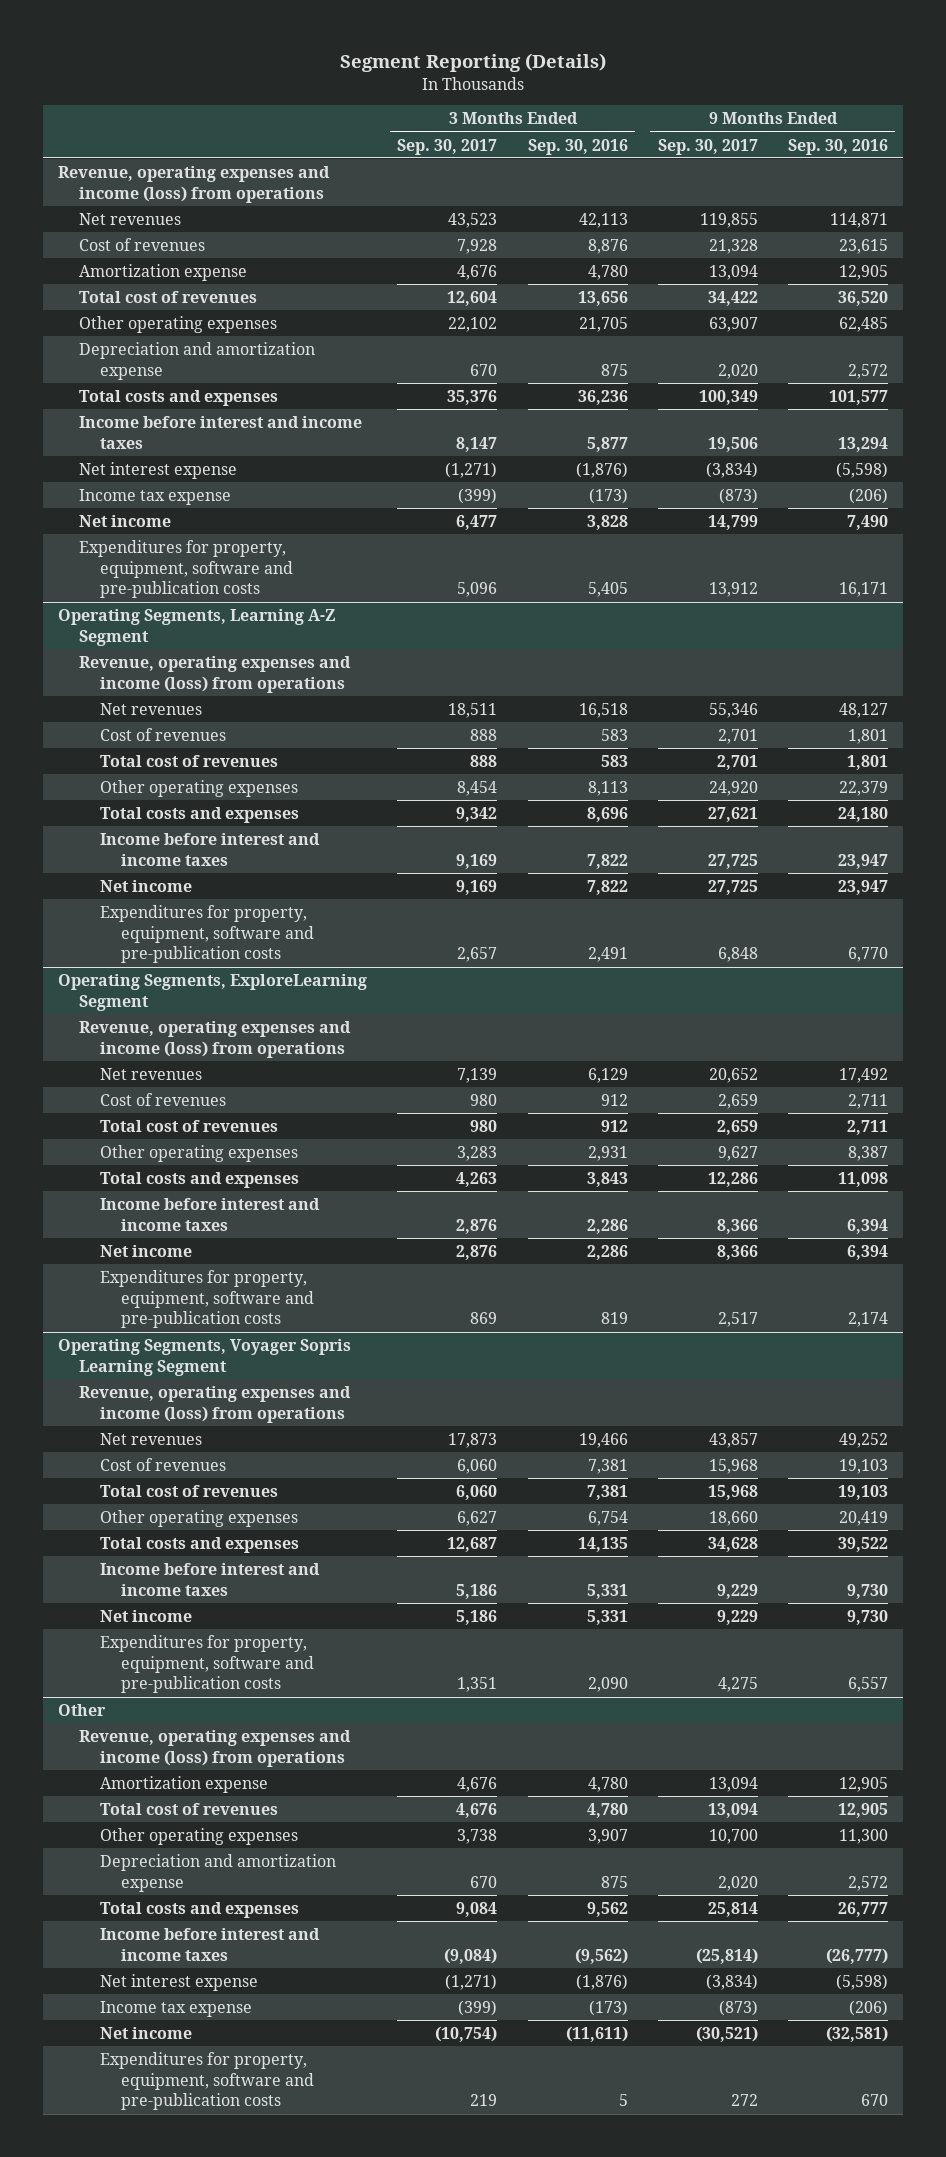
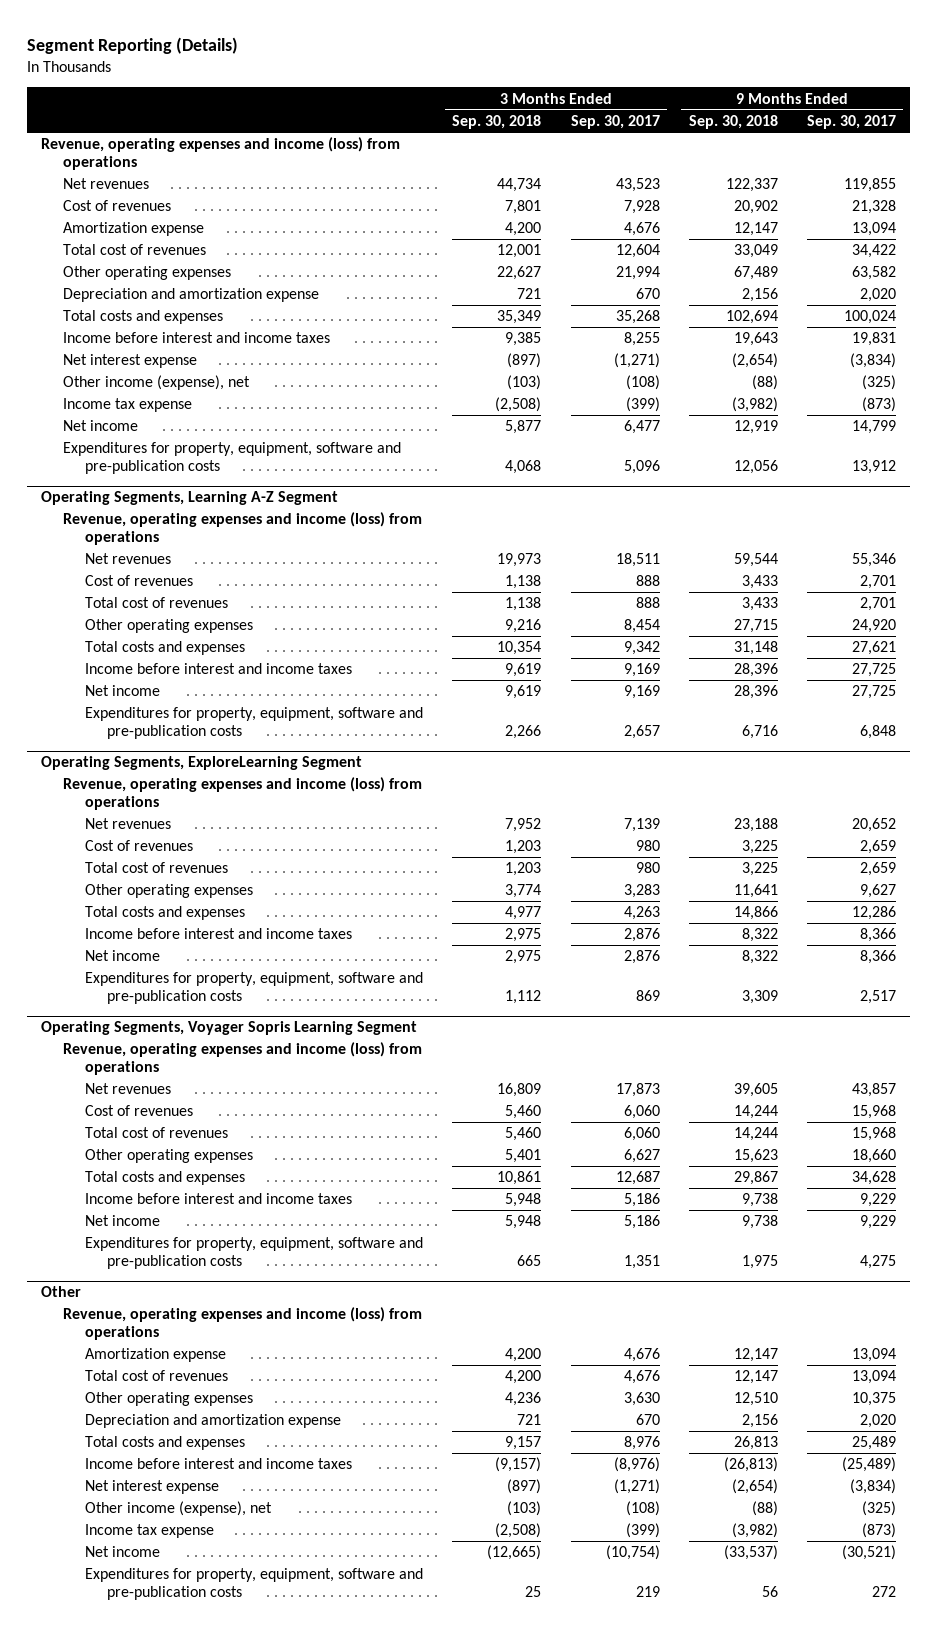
[527,138,628,155] Sep. 30, 2016 -> none
[787,138,888,155] Sep. 30, 2016 -> none
none -> [452,114,542,129] Sep. 30, 2018
none -> [688,114,778,129] Sep. 30, 2018
[448,316,498,332] 22,102 -> [615,266,660,281] 21,994
[708,316,758,332] 63,907 -> [851,266,896,281] 63,582
[447,389,498,405] 35,376 -> [615,310,660,325] 35,268
[698,389,758,405] 100,349 -> [843,310,896,325] 100,024
[456,436,498,452] 8,147 -> [623,332,660,347] 8,255
[707,436,758,452] 19,506 -> [851,332,896,347] 19,831
none -> [63,375,251,391] Other income (expense), net
[457,1828,498,1844] 3,738 -> [623,1392,660,1407] 3,630
[708,1828,758,1844] 10,700 -> [851,1392,896,1407] 10,375
[456,1901,498,1917] 9,084 -> [623,1436,660,1451] 8,976
[707,1901,758,1917] 25,814 -> [851,1436,896,1451] 25,489
[444,1947,498,1964] (9,084) -> [613,1457,660,1473] (8,976)
[695,1947,758,1964] (25,814) -> [841,1457,896,1473] (25,489)
none -> [85,1501,273,1517] Other income (expense), net

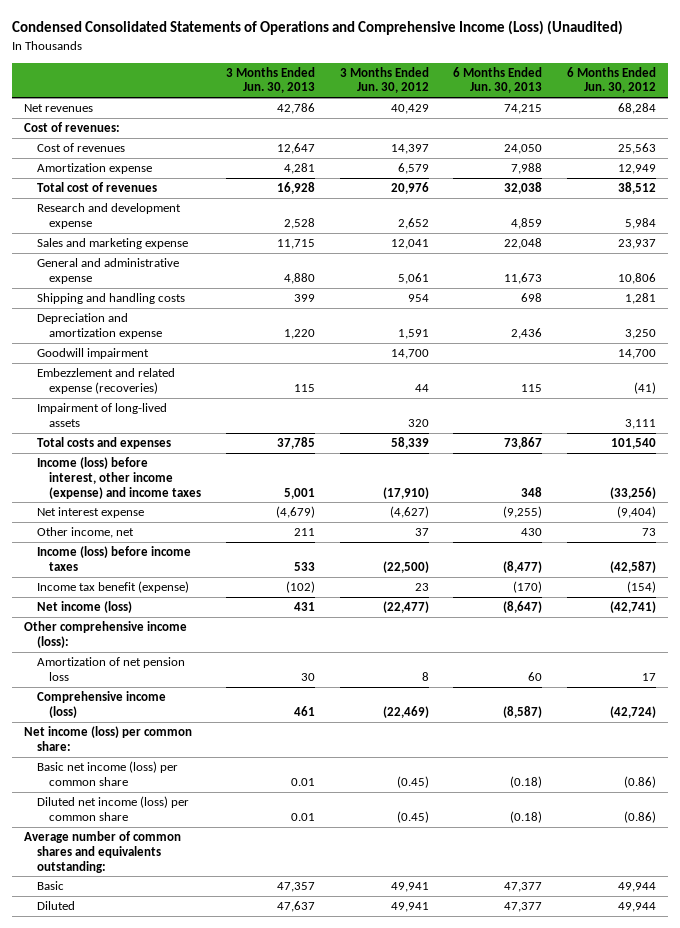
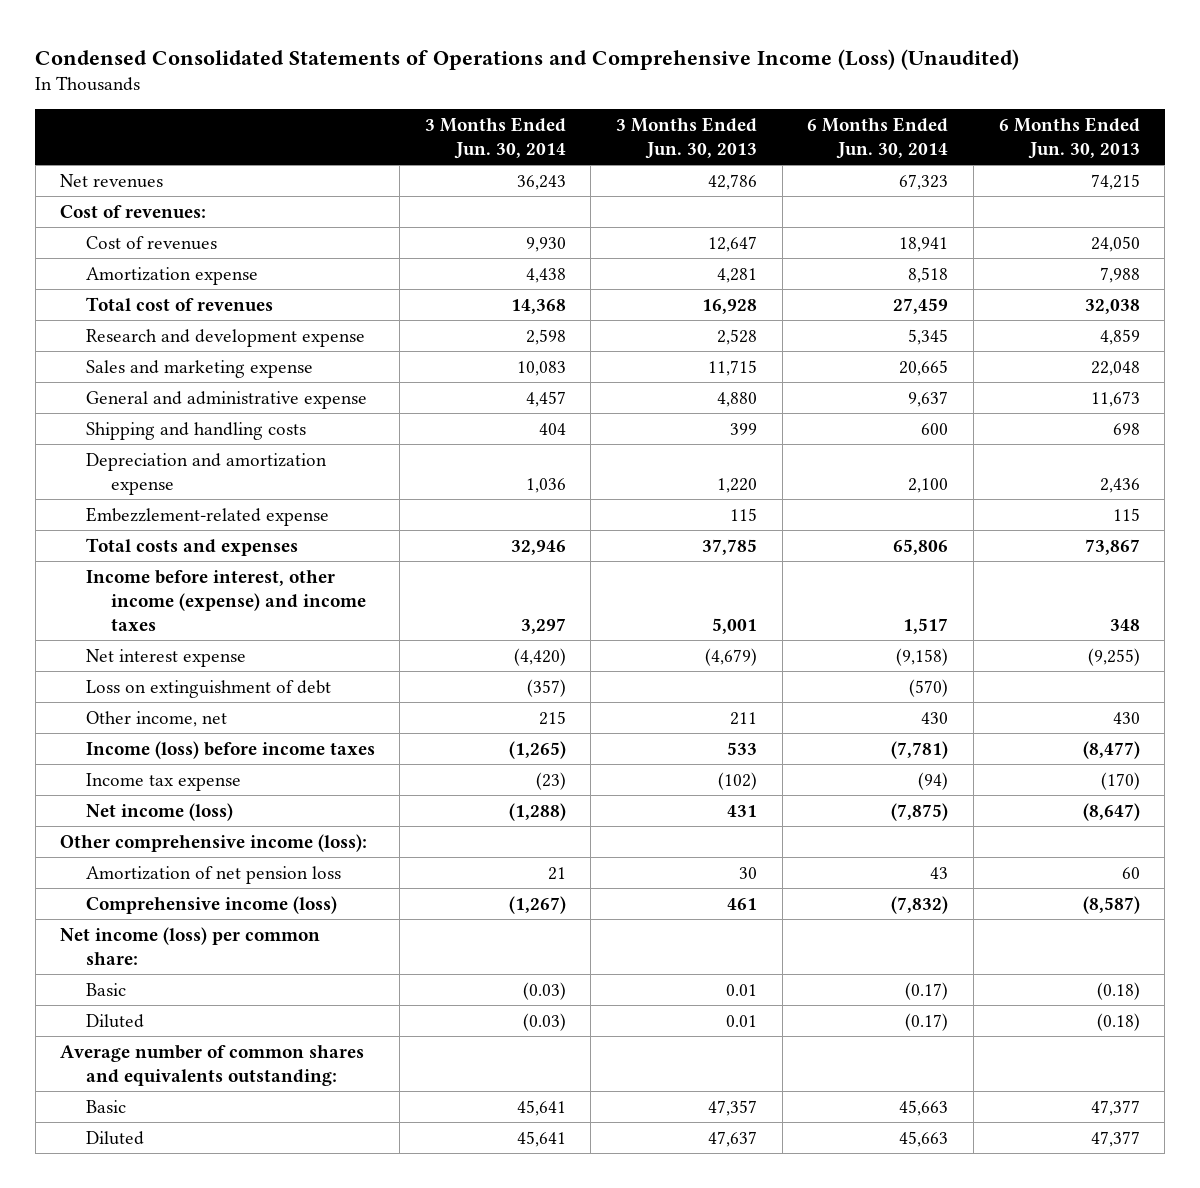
[339,66,429,94] 3 Months Ended Jun. 30, 2012 -> none
[566,66,656,94] 6 Months Ended Jun. 30, 2012 -> none
none -> [424,116,566,160] 3 Months Ended Jun. 30, 2014
none -> [807,116,949,160] 6 Months Ended Jun. 30, 2014
[36,348,149,360] Goodwill impairment -> none
[36,403,167,427] Impairment of long-lived assets -> none
[36,368,175,394] Embezzlement and related expense (recoveries) -> [85,506,329,526] Embezzlement-related expense
[36,457,202,499] Income (loss) before interest, other income (expense) and income taxes -> [85,569,366,631] Income before interest, other income (expense) and income taxes
none -> [85,679,331,698] Loss on extinguishment of debt
[36,581,189,594] Income tax benefit (expense) -> [85,772,241,791] Income tax expense
[36,761,178,786] Basic net income (loss) per common share -> [85,982,126,996] Basic
[36,796,189,821] Diluted net income (loss) per common share -> [85,1013,144,1028] Diluted

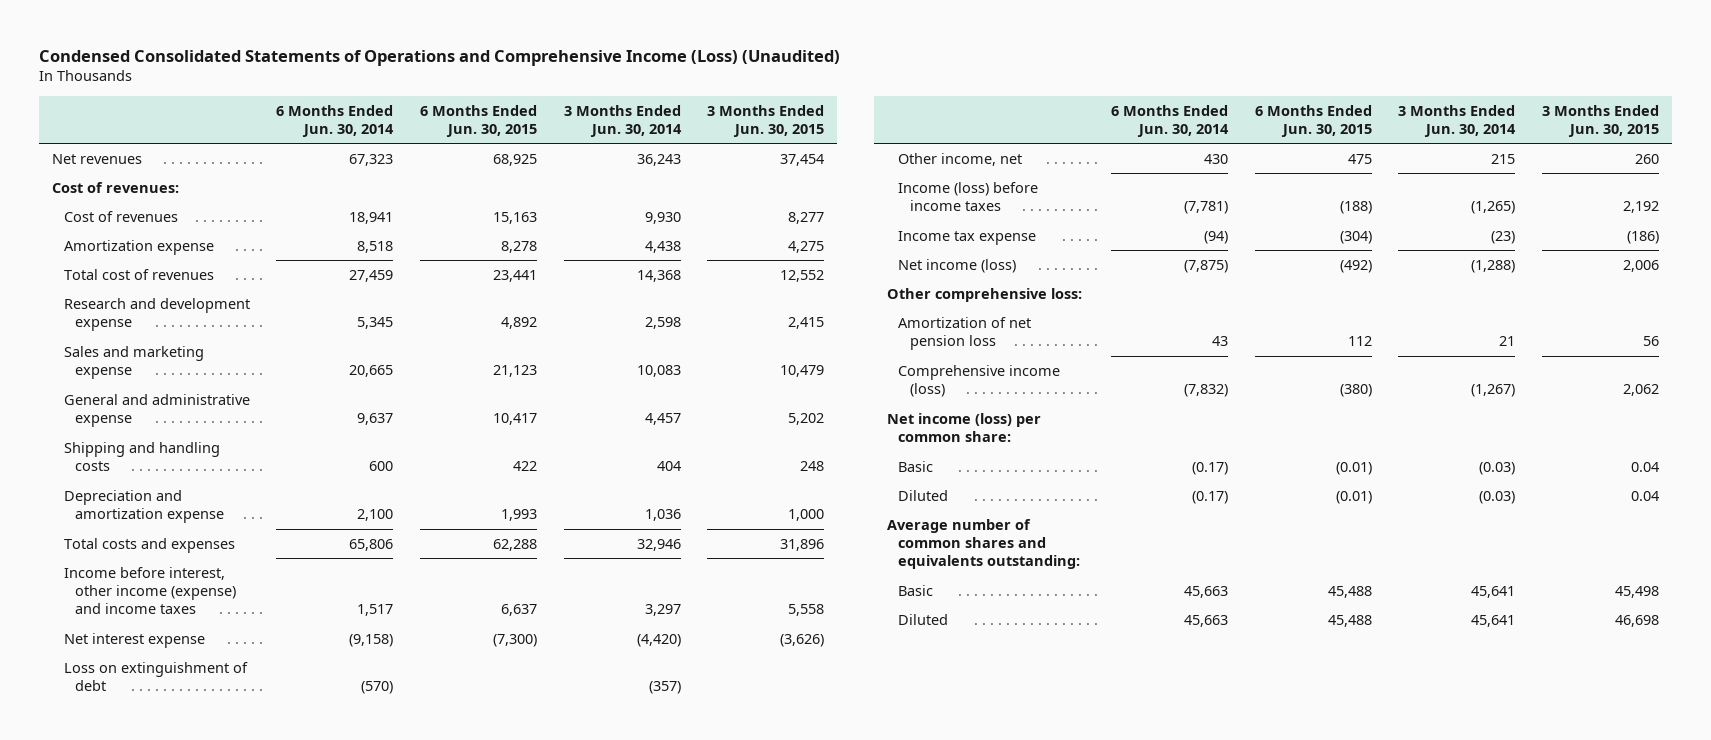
[616,116,758,160] 3 Months Ended Jun. 30, 2013 -> none
[998,116,1140,160] 6 Months Ended Jun. 30, 2013 -> none
none -> [419,104,537,137] 6 Months Ended Jun. 30, 2015
none -> [707,104,825,137] 3 Months Ended Jun. 30, 2015
[85,506,329,526] Embezzlement-related expense -> none
[60,833,368,852] Other comprehensive income (loss): -> [887,287,1083,302] Other comprehensive loss:

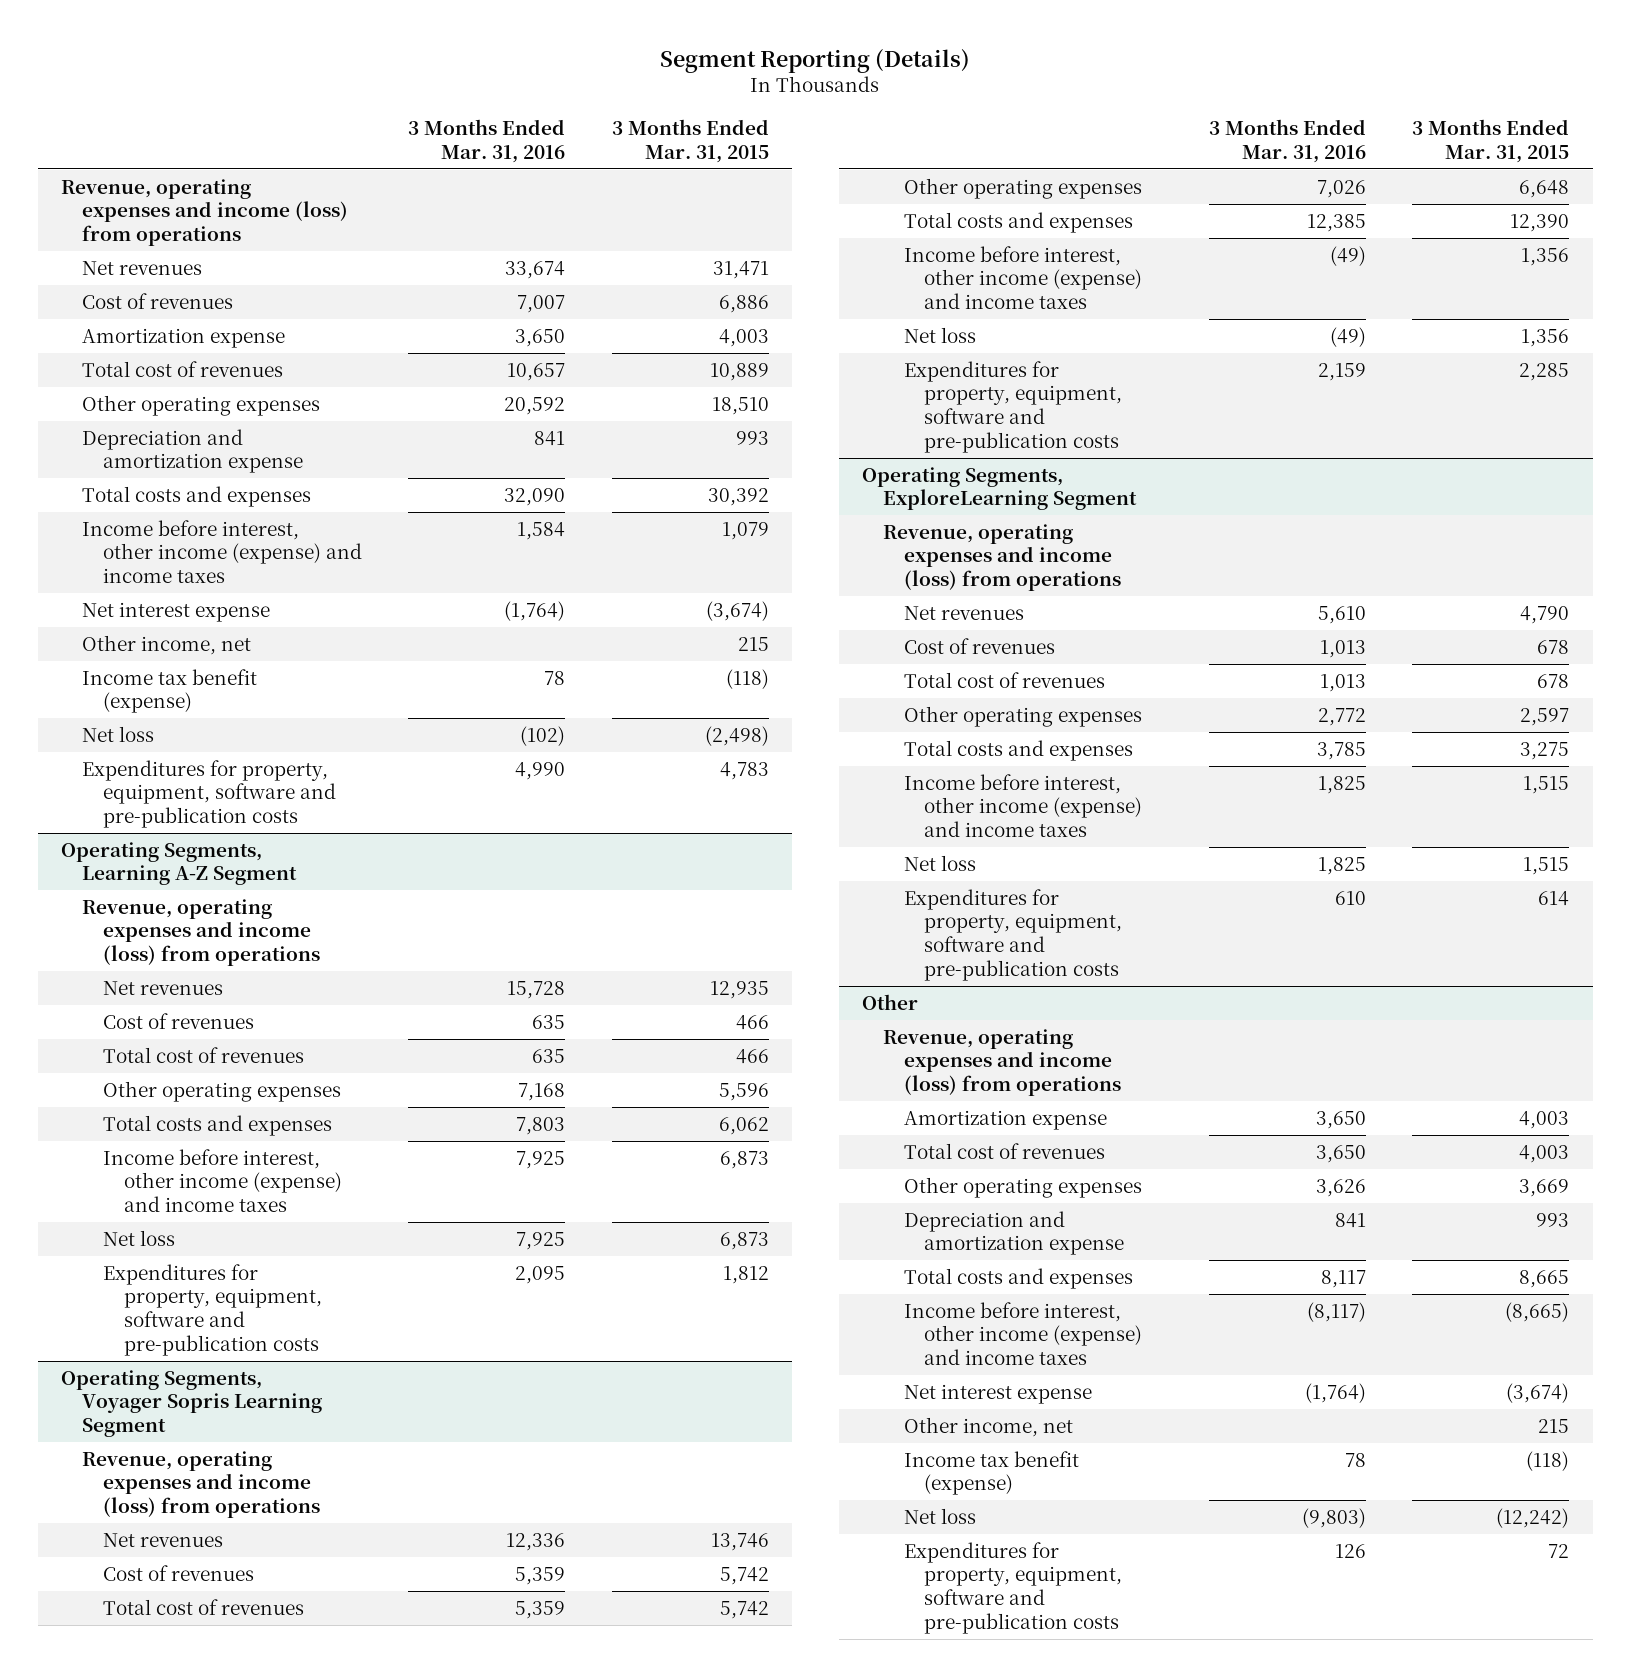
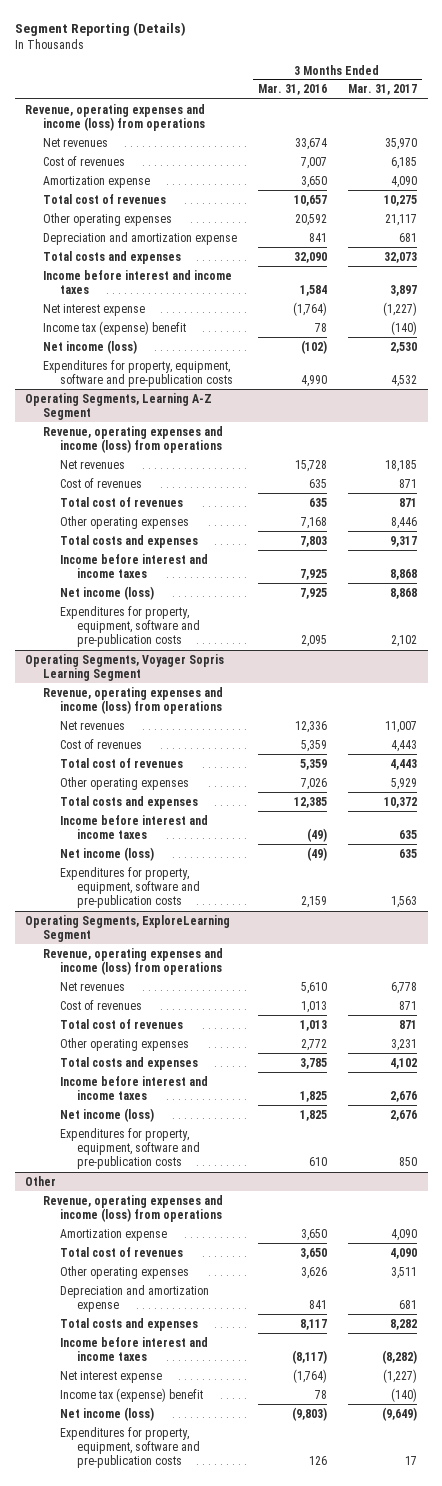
[611,118,769,163] 3 Months Ended Mar. 31, 2015 -> none
none -> [348,84,418,96] Mar. 31, 2017
[81,519,362,584] Income before interest, other income (expense) and income taxes -> [42,269,232,295] Income before interest and income taxes
[81,634,251,655] Other income, net -> none
[81,668,257,714] Income tax benefit (expense) -> [42,320,186,335] Income tax (expense) benefit
[81,725,154,742] Net loss -> [42,339,137,354] Net income (loss)
[102,1148,342,1213] Income before interest, other income (expense) and income taxes -> [60,553,209,579] Income before interest and income taxes
[102,1229,175,1246] Net loss -> [60,585,155,600] Net income (loss)
[903,245,1143,310] Income before interest, other income (expense) and income taxes -> [60,814,209,840] Income before interest and income taxes
[903,326,976,343] Net loss -> [60,846,155,861] Net income (loss)
[903,773,1143,838] Income before interest, other income (expense) and income taxes -> [60,1075,209,1101] Income before interest and income taxes
[903,854,976,871] Net loss -> [60,1107,155,1122] Net income (loss)
[903,1301,1143,1366] Income before interest, other income (expense) and income taxes -> [60,1336,209,1362] Income before interest and income taxes
[903,1416,1073,1437] Other income, net -> none
[903,1450,1079,1496] Income tax benefit (expense) -> [60,1387,204,1402] Income tax (expense) benefit
[903,1507,976,1524] Net loss -> [60,1406,155,1421] Net income (loss)

